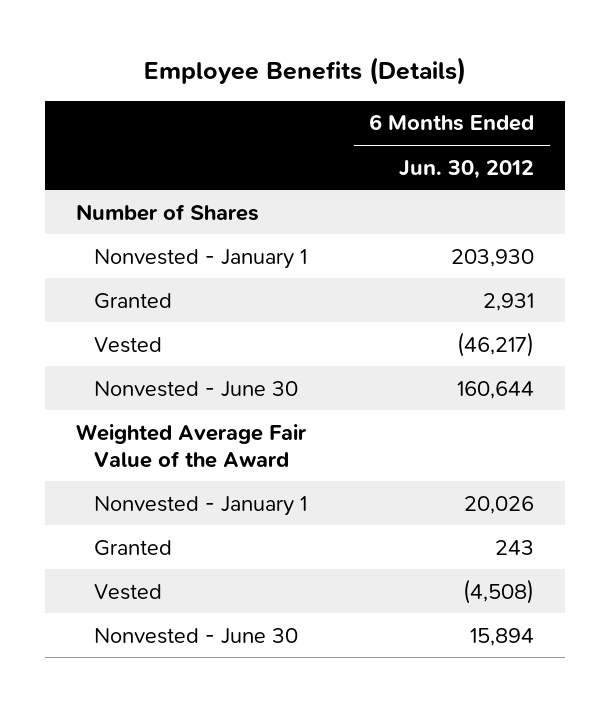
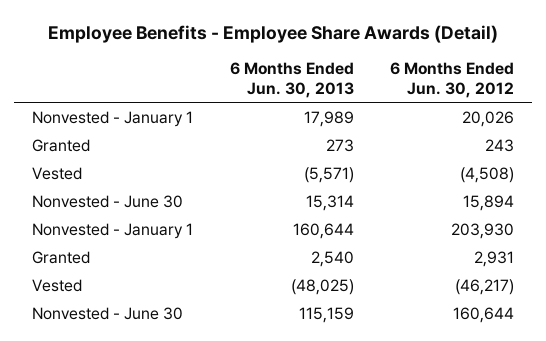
[144,56,467,85] Employee Benefits (Details) -> [48,24,499,43] Employee Benefits - Employee Share Awards (Detail)
none -> [229,62,354,98] 6 Months Ended Jun. 30, 2013
[75,203,259,221] Number of Shares -> none
[75,423,307,468] Weighted Average Fair Value of the Award -> none
[94,248,308,269] Nonvested - January 1 -> [32,222,194,239] Nonvested - January 1
[94,292,173,309] Granted -> [32,250,91,264] Granted
[94,336,163,353] Vested -> [32,278,83,292] Vested
[94,380,299,397] Nonvested - June 30 -> [32,306,184,320] Nonvested - June 30

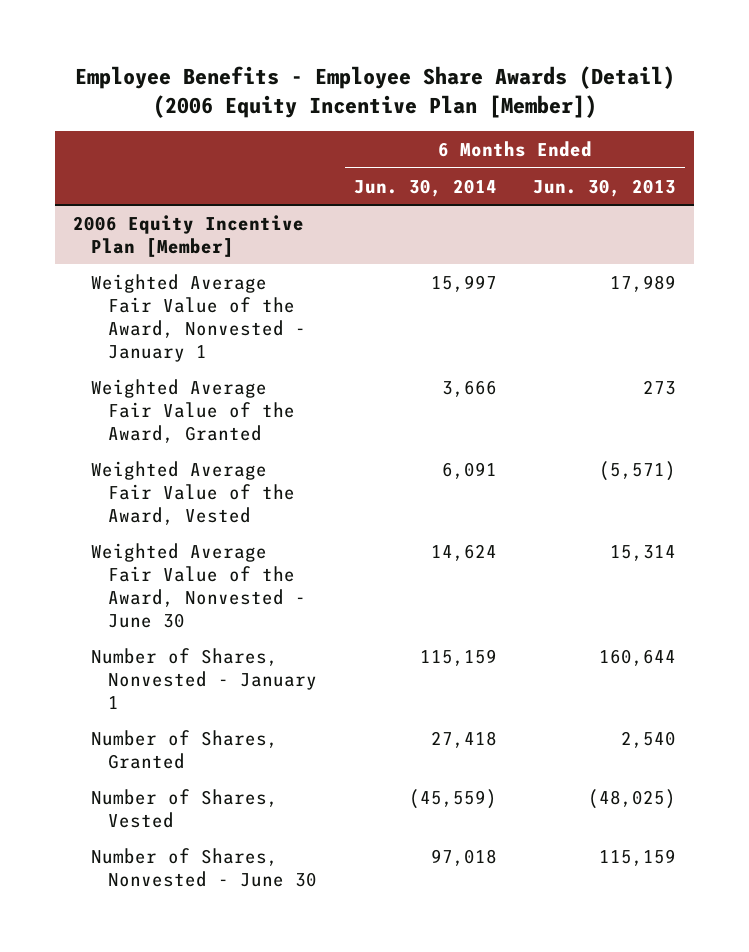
[48,24,499,43] Employee Benefits - Employee Share Awards (Detail) -> [74,65,675,118] Employee Benefits - Employee Share Awards (Detail) (2006 Equity Incentive Plan [Member])
[390,62,515,98] 6 Months Ended Jun. 30, 2012 -> none
none -> [353,178,497,197] Jun. 30, 2014
none -> [73,214,305,257] 2006 Equity Incentive Plan [Member]
[32,110,194,127] Nonvested - January 1 -> [90,273,307,362] Weighted Average Fair Value of the Award, Nonvested - January 1
[32,138,91,152] Granted -> [90,378,296,443] Weighted Average Fair Value of the Award, Granted
[32,166,83,180] Vested -> [90,460,296,525] Weighted Average Fair Value of the Award, Vested
[32,194,184,208] Nonvested - June 30 -> [90,542,307,628] Weighted Average Fair Value of the Award, Nonvested - June 30
[32,222,194,239] Nonvested - January 1 -> [90,647,318,709] Number of Shares, Nonvested - January 1
[32,250,91,264] Granted -> [90,729,278,769] Number of Shares, Granted
[32,278,83,292] Vested -> [90,788,278,828] Number of Shares, Vested
[32,306,184,320] Nonvested - June 30 -> [90,847,318,887] Number of Shares, Nonvested - June 30

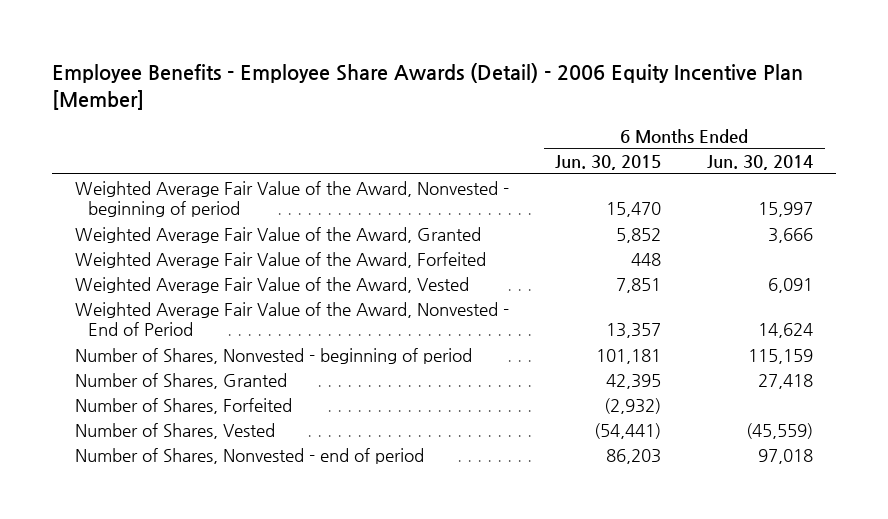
[74,65,675,118] Employee Benefits - Employee Share Awards (Detail) (2006 Equity Incentive Plan [Member]) -> [52,63,804,110] Employee Benefits - Employee Share Awards (Detail) - 2006 Equity Incentive Plan [Member]
[533,178,677,197] Jun. 30, 2013 -> none
none -> [555,155,662,171] Jun. 30, 2015
[73,214,305,257] 2006 Equity Incentive Plan [Member] -> none
[90,273,307,362] Weighted Average Fair Value of the Award, Nonvested - January 1 -> [75,180,510,218] Weighted Average Fair Value of the Award, Nonvested - beginning of period
none -> [75,251,487,268] Weighted Average Fair Value of the Award, Forfeited
[90,542,307,628] Weighted Average Fair Value of the Award, Nonvested - June 30 -> [75,301,510,337] Weighted Average Fair Value of the Award, Nonvested - End of Period
[90,647,318,709] Number of Shares, Nonvested - January 1 -> [75,347,473,364] Number of Shares, Nonvested - beginning of period
none -> [75,397,293,414] Number of Shares, Forfeited
[90,847,318,887] Number of Shares, Nonvested - June 30 -> [75,447,425,464] Number of Shares, Nonvested - end of period

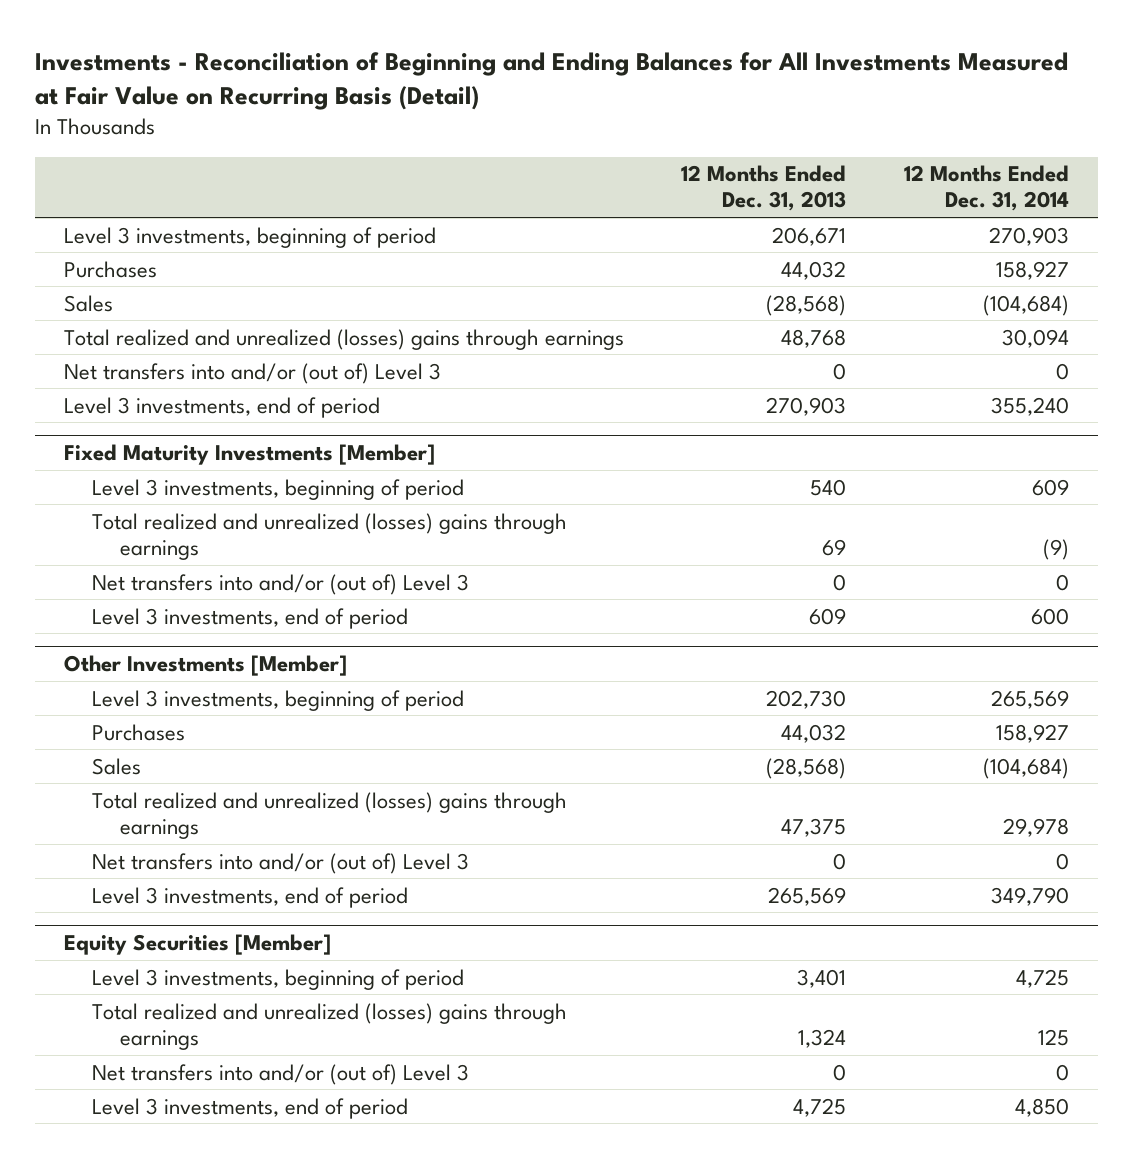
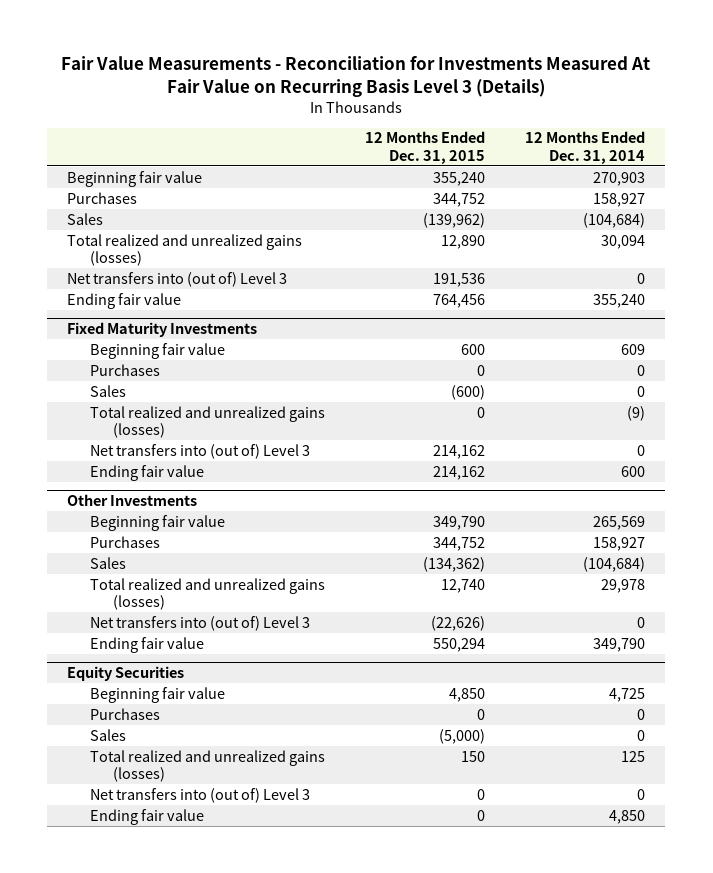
[34,51,1068,111] Investments - Reconciliation of Beginning and Ending Balances for All Investments Measured at Fair Value on Recurring Basis (Detail) -> [61,56,651,98] Fair Value Measurements - Reconciliation for Investments Measured At Fair Value on Recurring Basis Level 3 (Details)
[681,165,847,212] 12 Months Ended Dec. 31, 2013 -> none
none -> [365,131,486,164] 12 Months Ended Dec. 31, 2015
[63,226,436,248] Level 3 investments, beginning of period -> [67,170,203,187] Beginning fair value
[63,328,624,350] Total realized and unrealized (losses) gains through earnings -> [67,233,303,266] Total realized and unrealized gains (losses)
[63,362,441,384] Net transfers into and/or (out of) Level 3 -> [67,271,288,287] Net transfers into (out of) Level 3
[63,396,380,418] Level 3 investments, end of period -> [67,292,182,309] Ending fair value
[63,443,435,465] Fixed Maturity Investments [Member] -> [67,322,258,338] Fixed Maturity Investments
[91,478,464,500] Level 3 investments, beginning of period -> [90,342,226,359] Beginning fair value
none -> [90,363,161,376] Purchases
none -> [90,384,127,397] Sales
[91,512,567,560] Total realized and unrealized (losses) gains through earnings -> [90,405,326,438] Total realized and unrealized gains (losses)
[91,573,469,595] Net transfers into and/or (out of) Level 3 -> [90,443,311,459] Net transfers into (out of) Level 3
[91,607,408,629] Level 3 investments, end of period -> [90,464,205,481] Ending fair value
[63,654,347,676] Other Investments [Member] -> [67,494,198,507] Other Investments
[91,689,464,711] Level 3 investments, beginning of period -> [90,514,226,531] Beginning fair value
[91,791,567,839] Total realized and unrealized (losses) gains through earnings -> [90,577,326,610] Total realized and unrealized gains (losses)
[91,852,469,874] Net transfers into and/or (out of) Level 3 -> [90,615,311,631] Net transfers into (out of) Level 3
[91,886,408,908] Level 3 investments, end of period -> [90,636,205,653] Ending fair value
[63,933,331,955] Equity Securities [Member] -> [67,666,185,682] Equity Securities
[91,968,464,990] Level 3 investments, beginning of period -> [90,686,226,703] Beginning fair value
none -> [90,707,161,720] Purchases
none -> [90,728,127,741] Sales
[91,1002,567,1050] Total realized and unrealized (losses) gains through earnings -> [90,749,326,782] Total realized and unrealized gains (losses)
[91,1063,469,1085] Net transfers into and/or (out of) Level 3 -> [90,787,311,803] Net transfers into (out of) Level 3
[91,1097,408,1119] Level 3 investments, end of period -> [90,808,205,825] Ending fair value

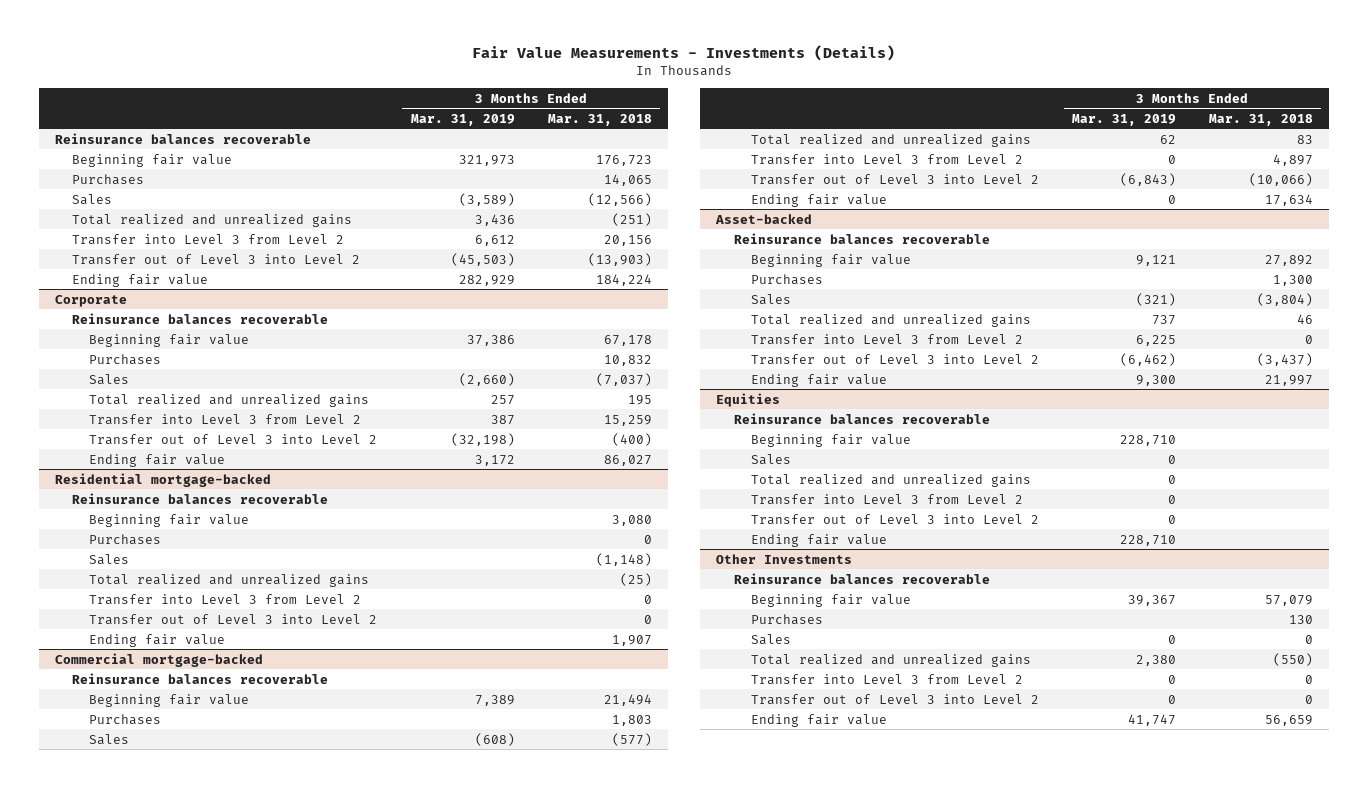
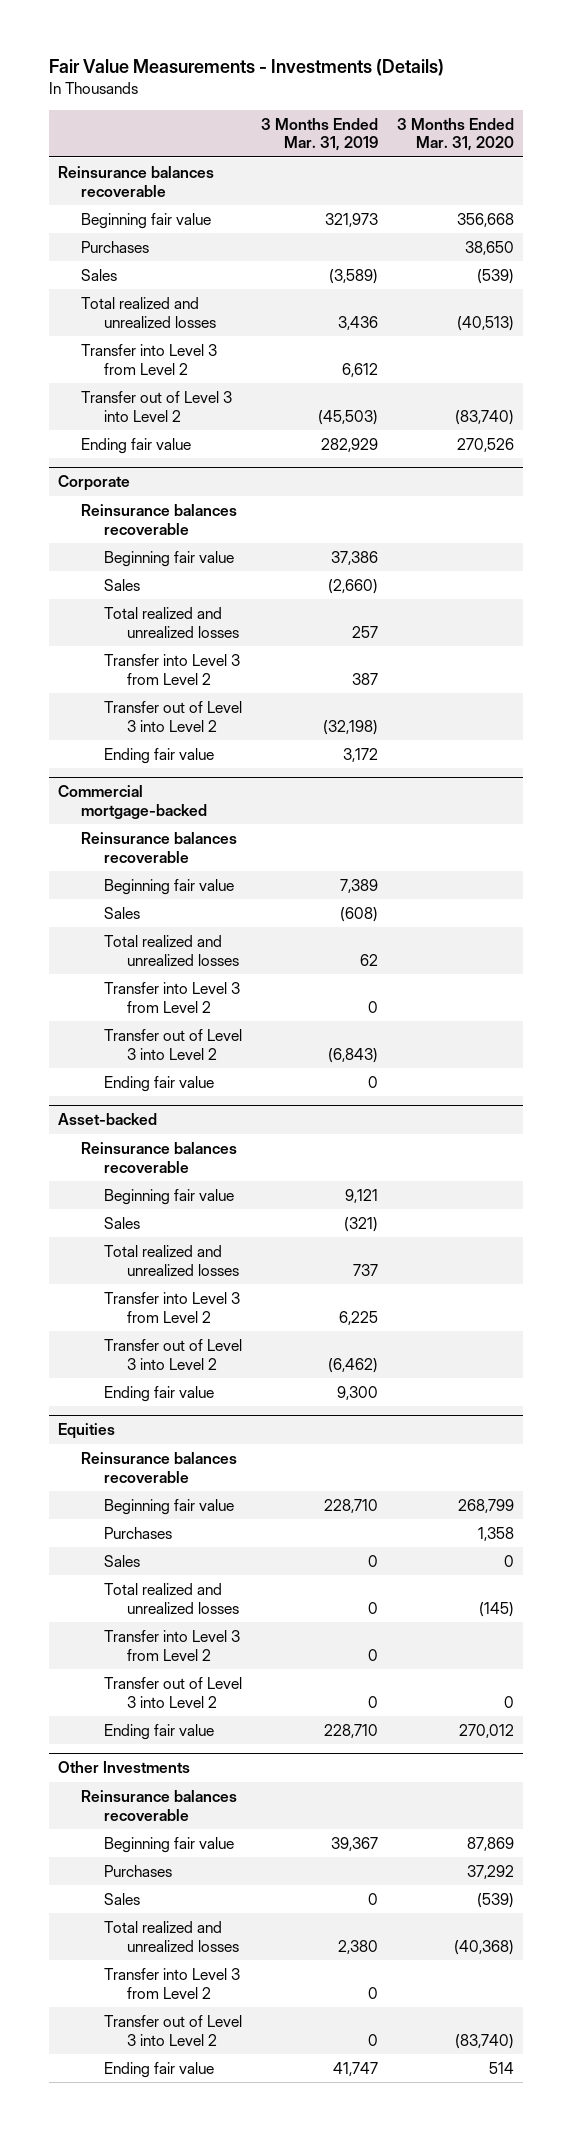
[547,113,652,126] Mar. 31, 2018 -> none
none -> [396,117,514,152] 3 Months Ended Mar. 31, 2020
[72,213,353,227] Total realized and unrealized gains -> [81,296,217,328] Total realized and unrealized losses
[89,353,162,365] Purchases -> none
[89,393,370,407] Total realized and unrealized gains -> [104,606,240,638] Total realized and unrealized losses
[55,472,272,487] Residential mortgage-backed -> none
[72,492,329,504] Reinsurance balances recoverable -> none
[89,513,250,527] Beginning fair value -> none
[89,533,162,545] Purchases -> none
[89,553,130,565] Sales -> none
[89,573,370,587] Total realized and unrealized gains -> none
[89,593,362,605] Transfer into Level 3 from Level 2 -> none
[89,613,378,625] Transfer out of Level 3 into Level 2 -> none
[89,633,226,647] Ending fair value -> none
[89,713,162,725] Purchases -> none
[750,133,1031,147] Total realized and unrealized gains -> [104,934,240,966] Total realized and unrealized losses
[750,273,823,285] Purchases -> none
[750,313,1031,327] Total realized and unrealized gains -> [104,1244,240,1276] Total realized and unrealized losses
none -> [104,1526,173,1539] Purchases
[750,473,1031,487] Total realized and unrealized gains -> [104,1582,240,1614] Total realized and unrealized losses
[750,653,1031,667] Total realized and unrealized gains -> [104,1920,240,1952] Total realized and unrealized losses

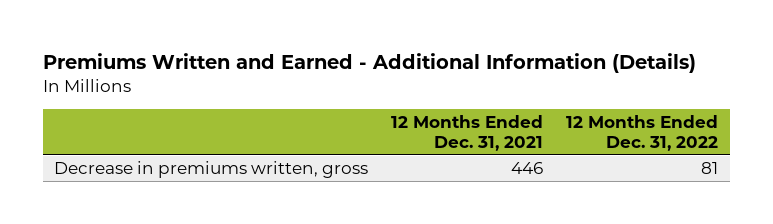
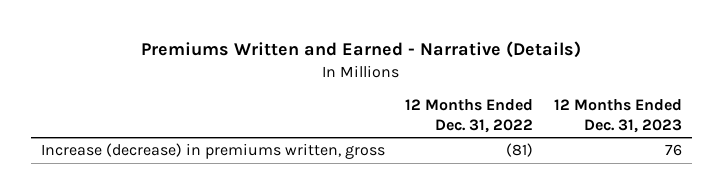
[42,53,696,74] Premiums Written and Earned - Additional Information (Details) -> [141,41,582,59] Premiums Written and Earned - Narrative (Details)
[391,114,544,152] 12 Months Ended Dec. 31, 2021 -> none
none -> [553,98,682,133] 12 Months Ended Dec. 31, 2023
[54,161,369,179] Decrease in premiums written, gross -> [40,143,385,160] Increase (decrease) in premiums written, gross
[701,162,719,175] 81 -> [506,143,534,158] (81)

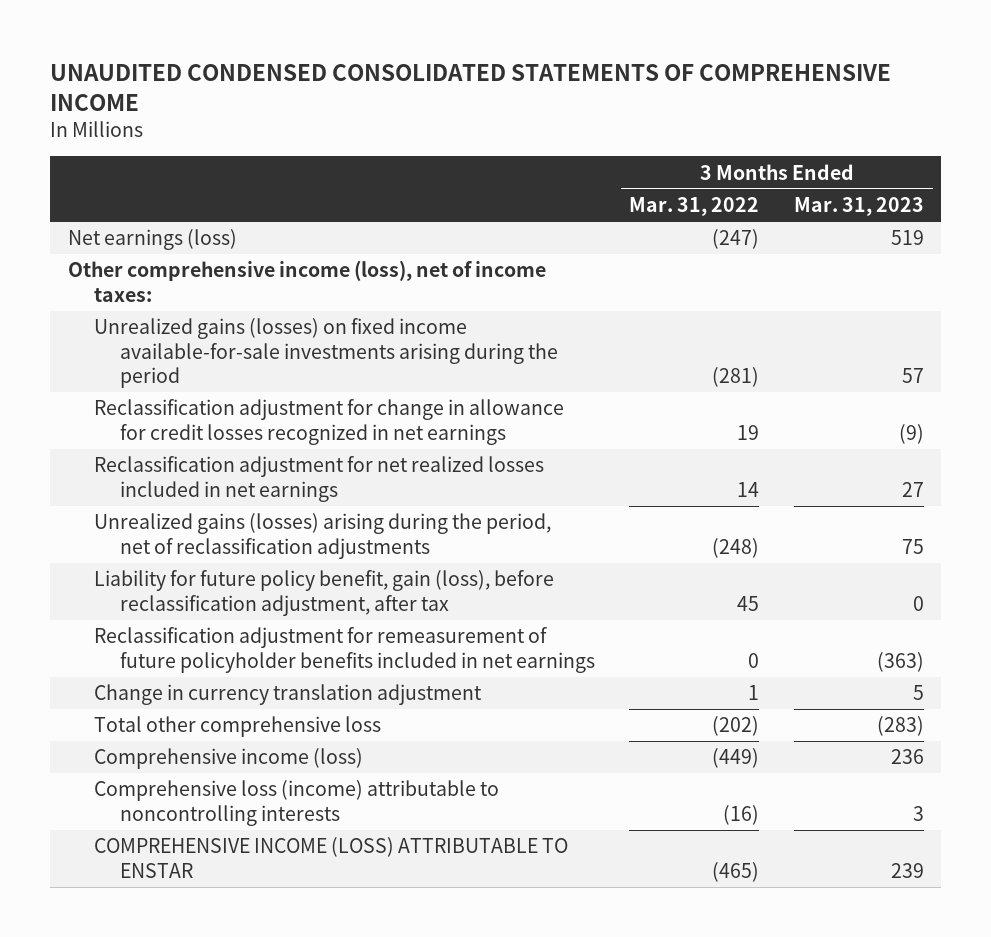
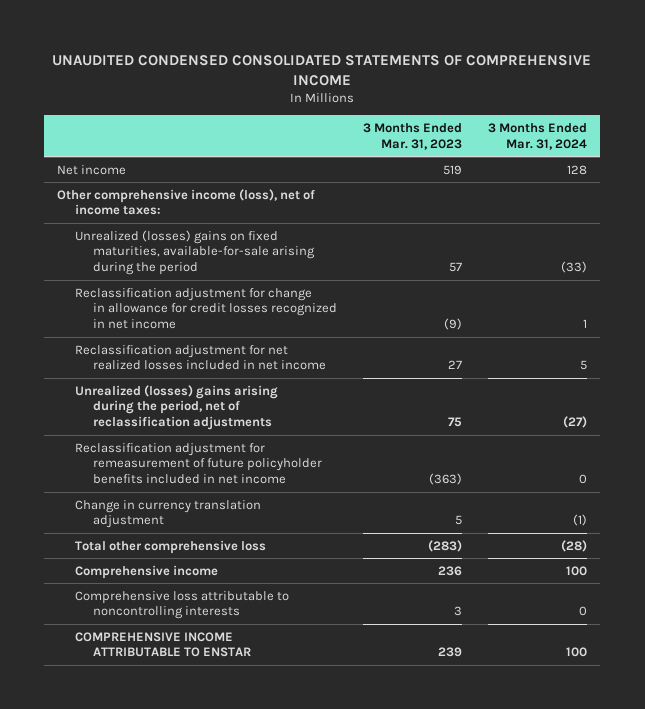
[629,197,760,217] Mar. 31, 2022 -> none
none -> [488,123,588,150] 3 Months Ended Mar. 31, 2024
[67,229,237,251] Net earnings (loss) -> [57,164,127,175] Net income
[93,570,554,616] Liability for future policy benefit, gain (loss), before reclassification adjustment, after tax -> none
[93,318,558,388] Unrealized gains (losses) on fixed income available-for-sale investments arising during the period -> [75,229,315,276] Unrealized (losses) gains on fixed maturities, available-for-sale arising during the period
[93,399,564,445] Reclassification adjustment for change in allowance for credit losses recognized in net earnings -> [75,287,337,330] Reclassification adjustment for change in allowance for credit losses recognized in net income
[93,456,544,502] Reclassification adjustment for net realized losses included in net earnings -> [75,344,326,371] Reclassification adjustment for net realized losses included in net income
[93,513,551,559] Unrealized gains (losses) arising during the period, net of reclassification adjustments -> [75,384,279,431] Unrealized (losses) gains arising during the period, net of reclassification adjustments
[93,627,595,673] Reclassification adjustment for remeasurement of future policyholder benefits included in net earnings -> [75,442,322,485] Reclassification adjustment for remeasurement of future policyholder benefits included in net income
[93,748,363,770] Comprehensive income (loss) -> [75,564,219,579] Comprehensive income
[93,780,499,826] Comprehensive loss (income) attributable to noncontrolling interests -> [75,590,290,620] Comprehensive loss attributable to noncontrolling interests
[93,837,568,878] COMPREHENSIVE INCOME (LOSS) ATTRIBUTABLE TO ENSTAR -> [75,631,251,658] COMPREHENSIVE INCOME ATTRIBUTABLE TO ENSTAR

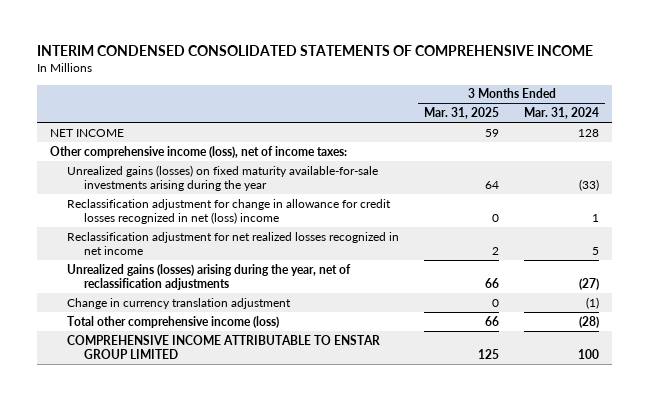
[52,54,592,86] UNAUDITED CONDENSED CONSOLIDATED STATEMENTS OF COMPREHENSIVE INCOME -> [37,45,594,57] INTERIM CONDENSED CONSOLIDATED STATEMENTS OF COMPREHENSIVE INCOME
[362,123,462,150] 3 Months Ended Mar. 31, 2023 -> none
none -> [424,107,500,120] Mar. 31, 2025
[57,164,127,175] Net income -> [49,128,124,137] NET INCOME
[75,442,322,485] Reclassification adjustment for remeasurement of future policyholder benefits included in net income -> none
[75,229,315,276] Unrealized (losses) gains on fixed maturities, available-for-sale arising during the period -> [66,164,378,192] Unrealized gains (losses) on fixed maturity available-for-sale investments arising during the year
[75,287,337,330] Reclassification adjustment for change in allowance for credit losses recognized in net income -> [66,198,391,225] Reclassification adjustment for change in allowance for credit losses recognized in net (loss) income
[75,344,326,371] Reclassification adjustment for net realized losses included in net income -> [66,231,399,256] Reclassification adjustment for net realized losses recognized in net income
[75,384,279,431] Unrealized (losses) gains arising during the period, net of reclassification adjustments -> [66,263,351,291] Unrealized gains (losses) arising during the year, net of reclassification adjustments
[75,564,219,579] Comprehensive income -> none
[75,590,290,620] Comprehensive loss attributable to noncontrolling interests -> none
[75,539,267,554] Total other comprehensive loss -> [66,315,279,328] Total other comprehensive income (loss)
[75,631,251,658] COMPREHENSIVE INCOME ATTRIBUTABLE TO ENSTAR -> [66,334,380,360] COMPREHENSIVE INCOME ATTRIBUTABLE TO ENSTAR GROUP LIMITED

